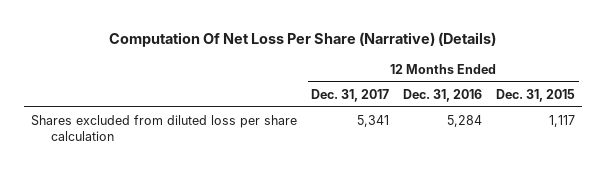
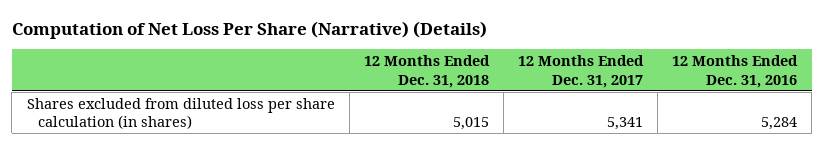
[109,32,497,48] Computation Of Net Loss Per Share (Narrative) (Details) -> [11,20,487,39] Computation of Net Loss Per Share (Narrative) (Details)
[496,88,576,102] Dec. 31, 2015 -> none
none -> [363,55,490,88] 12 Months Ended Dec. 31, 2018
[31,115,298,141] Shares excluded from diluted loss per share calculation -> [26,97,335,130] Shares excluded from diluted loss per share calculation (in shares)

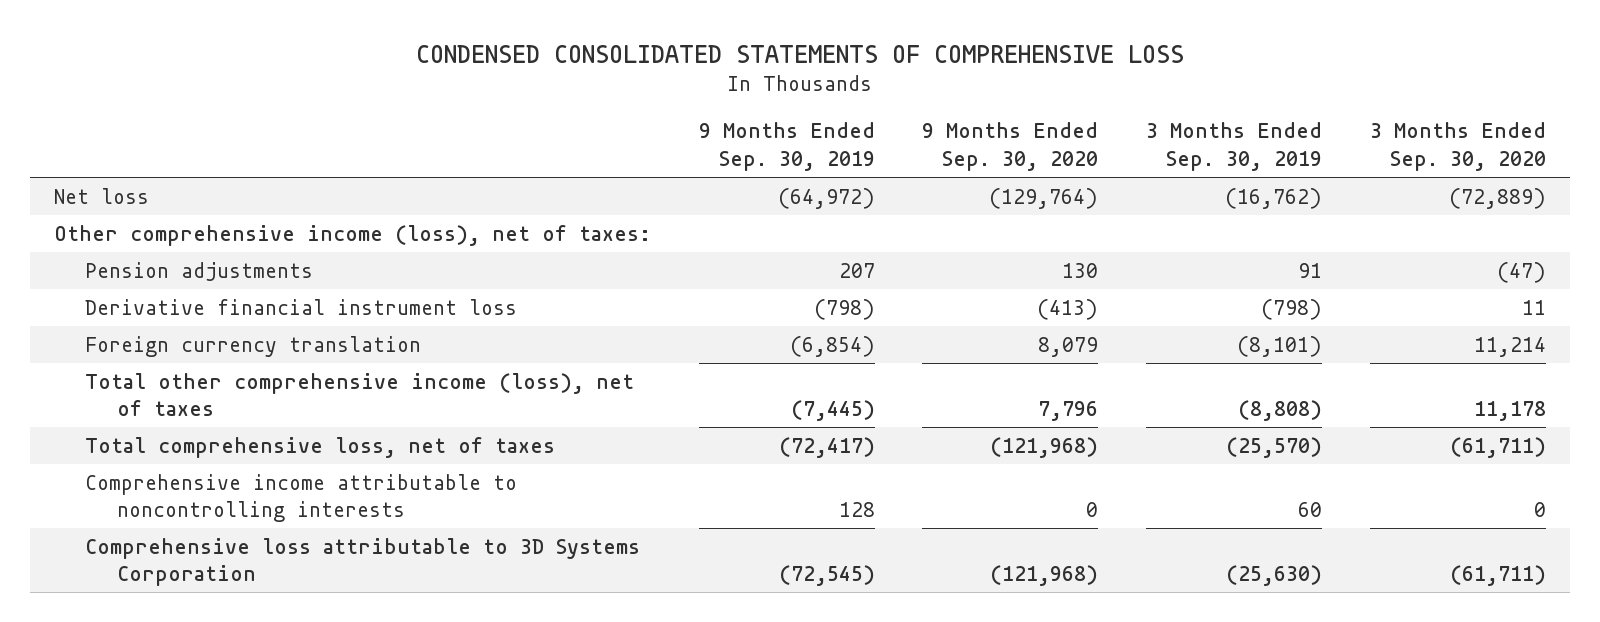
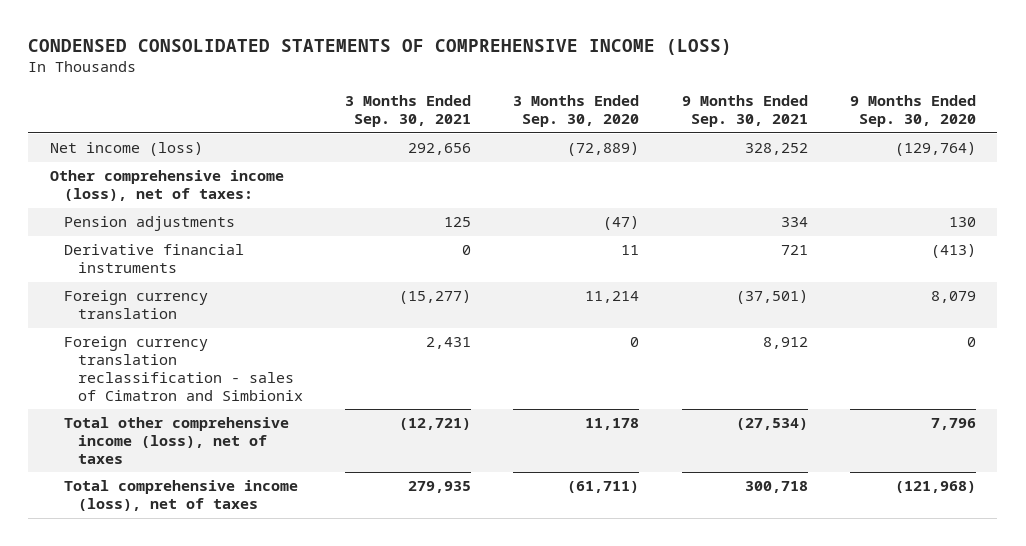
[415,44,1184,63] CONDENSED CONSOLIDATED STATEMENTS OF COMPREHENSIVE LOSS -> [28,38,733,55] CONDENSED CONSOLIDATED STATEMENTS OF COMPREHENSIVE INCOME (LOSS)
[698,122,875,171] 9 Months Ended Sep. 30, 2019 -> none
[1146,122,1323,171] 3 Months Ended Sep. 30, 2019 -> none
none -> [345,95,472,128] 3 Months Ended Sep. 30, 2021
none -> [681,95,808,128] 9 Months Ended Sep. 30, 2021
[53,187,149,204] Net loss -> [49,142,203,157] Net income (loss)
[85,298,518,315] Derivative financial instrument loss -> [63,244,244,274] Derivative financial instruments
none -> [63,336,303,401] Foreign currency translation reclassification - sales of Cimatron and Simbionix
[85,473,518,523] Comprehensive income attributable to noncontrolling interests -> none
[85,537,641,587] Comprehensive loss attributable to 3D Systems Corporation -> none
[85,436,556,458] Total comprehensive loss, net of taxes -> [63,480,298,512] Total comprehensive income (loss), net of taxes

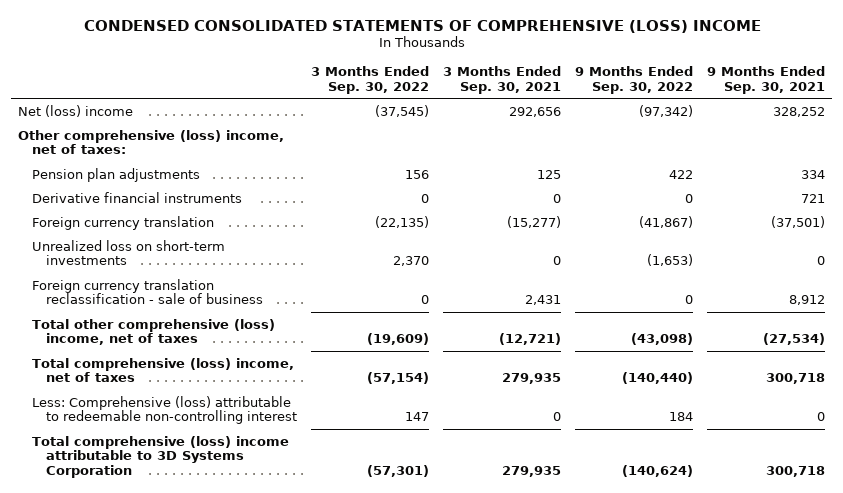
[28,38,733,55] CONDENSED CONSOLIDATED STATEMENTS OF COMPREHENSIVE INCOME (LOSS) -> [83,19,761,33] CONDENSED CONSOLIDATED STATEMENTS OF COMPREHENSIVE (LOSS) INCOME
[513,95,640,128] 3 Months Ended Sep. 30, 2020 -> none
[850,95,977,128] 9 Months Ended Sep. 30, 2020 -> none
none -> [311,66,430,94] 3 Months Ended Sep. 30, 2022
none -> [574,66,693,94] 9 Months Ended Sep. 30, 2022
[49,142,203,157] Net income (loss) -> [18,104,134,117] Net (loss) income
[49,170,284,202] Other comprehensive income (loss), net of taxes: -> [18,129,285,155] Other comprehensive (loss) income, net of taxes:
[63,216,235,232] Pension adjustments -> [32,167,201,182] Pension plan adjustments
none -> [32,239,226,266] Unrealized loss on short-term investments
[63,336,303,401] Foreign currency translation reclassification - sales of Cimatron and Simbionix -> [32,278,264,305] Foreign currency translation reclassification - sale of business
[63,417,289,465] Total other comprehensive income (loss), net of taxes -> [32,318,276,346] Total other comprehensive (loss) income, net of taxes
[63,480,298,512] Total comprehensive income (loss), net of taxes -> [32,357,295,383] Total comprehensive (loss) income, net of taxes
none -> [32,395,298,425] Less: Comprehensive (loss) attributable to redeemable non-controlling interest
none -> [32,435,290,478] Total comprehensive (loss) income attributable to 3D Systems Corporation

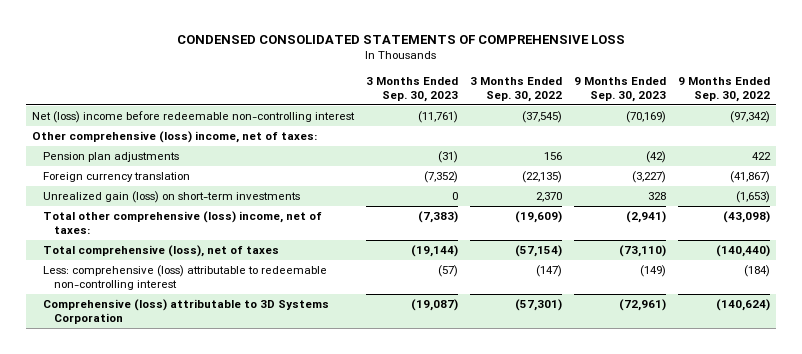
[83,19,761,33] CONDENSED CONSOLIDATED STATEMENTS OF COMPREHENSIVE (LOSS) INCOME -> [176,34,625,44] CONDENSED CONSOLIDATED STATEMENTS OF COMPREHENSIVE LOSS
[443,66,562,94] 3 Months Ended Sep. 30, 2021 -> none
[706,66,825,94] 9 Months Ended Sep. 30, 2021 -> none
none -> [365,76,458,102] 3 Months Ended Sep. 30, 2023
none -> [573,76,666,102] 9 Months Ended Sep. 30, 2023
[18,104,134,117] Net (loss) income -> [31,111,355,124] Net (loss) income before redeemable non-controlling interest
[32,191,243,203] Derivative financial instruments -> none
[32,278,264,305] Foreign currency translation reclassification - sale of business -> none
[32,239,226,266] Unrealized loss on short-term investments -> [43,191,301,204] Unrealized gain (loss) on short-term investments
[32,318,276,346] Total other comprehensive (loss) income, net of taxes -> [43,211,323,235] Total other comprehensive (loss) income, net of taxes:
[32,357,295,383] Total comprehensive (loss) income, net of taxes -> [43,245,280,258] Total comprehensive (loss), net of taxes
[32,395,298,425] Less: Comprehensive (loss) attributable to redeemable non-controlling interest -> [43,265,328,291] Less: comprehensive (loss) attributable to redeemable non-controlling interest
[405,412,430,422] 147 -> [535,265,562,278] (147)
[668,412,693,422] 184 -> [743,265,770,278] (184)
[32,435,290,478] Total comprehensive (loss) income attributable to 3D Systems Corporation -> [43,299,330,325] Comprehensive (loss) attributable to 3D Systems Corporation

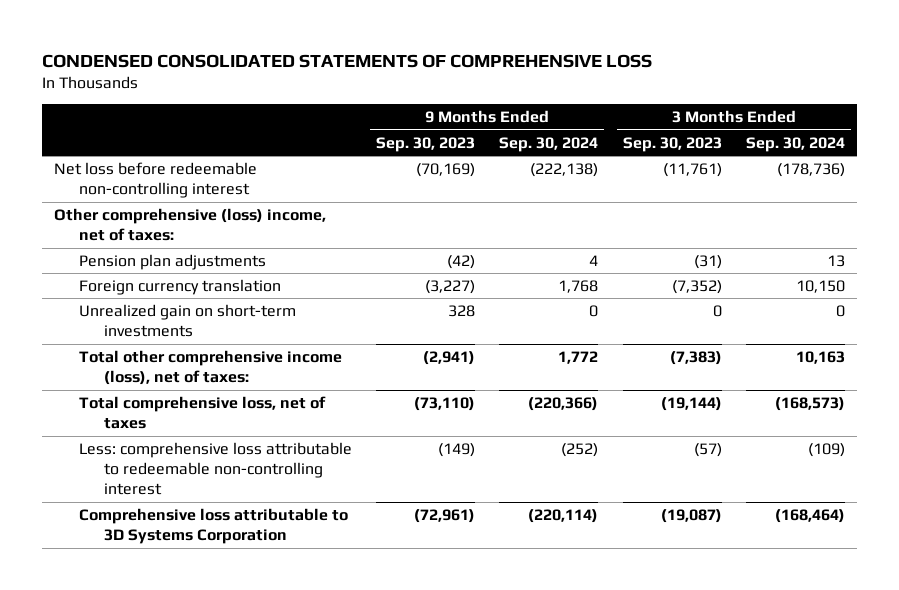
[469,76,562,102] 3 Months Ended Sep. 30, 2022 -> none
[677,76,770,102] 9 Months Ended Sep. 30, 2022 -> none
none -> [499,136,599,152] Sep. 30, 2024
none -> [745,136,845,152] Sep. 30, 2024
[31,111,355,124] Net (loss) income before redeemable non-controlling interest -> [53,161,257,199] Net loss before redeemable non-controlling interest
[43,191,301,204] Unrealized gain (loss) on short-term investments -> [79,303,297,338] Unrealized gain on short-term investments
[43,211,323,235] Total other comprehensive (loss) income, net of taxes: -> [79,349,343,386] Total other comprehensive income (loss), net of taxes:
[43,245,280,258] Total comprehensive (loss), net of taxes -> [79,395,327,430] Total comprehensive loss, net of taxes
[43,265,328,291] Less: comprehensive (loss) attributable to redeemable non-controlling interest -> [79,441,353,496] Less: comprehensive loss attributable to redeemable non-controlling interest
[43,299,330,325] Comprehensive (loss) attributable to 3D Systems Corporation -> [79,507,349,545] Comprehensive loss attributable to 3D Systems Corporation

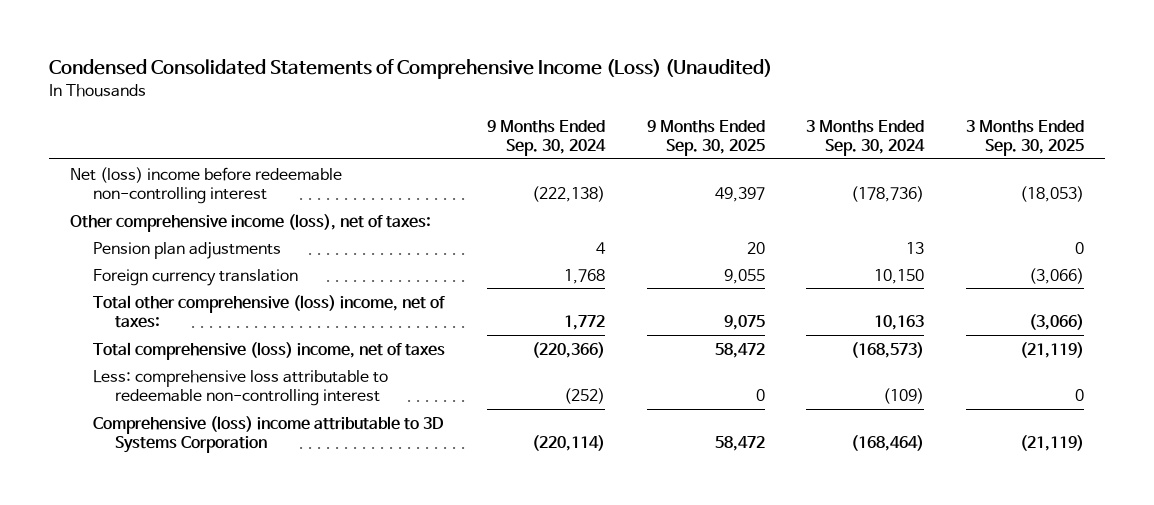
[41,53,652,68] CONDENSED CONSOLIDATED STATEMENTS OF COMPREHENSIVE LOSS -> [49,59,773,80] Condensed Consolidated Statements of Comprehensive Income (Loss) (Unaudited)
[376,136,476,152] Sep. 30, 2023 -> none
[622,136,722,152] Sep. 30, 2023 -> none
none -> [646,119,765,156] 9 Months Ended Sep. 30, 2025
none -> [966,119,1085,156] 3 Months Ended Sep. 30, 2025
[53,161,257,199] Net loss before redeemable non-controlling interest -> [70,166,343,204] Net (loss) income before redeemable non-controlling interest
[53,207,326,242] Other comprehensive (loss) income, net of taxes: -> [70,213,432,232] Other comprehensive income (loss), net of taxes:
[79,303,297,338] Unrealized gain on short-term investments -> none
[79,349,343,386] Total other comprehensive income (loss), net of taxes: -> [92,294,445,328] Total other comprehensive (loss) income, net of taxes:
[79,395,327,430] Total comprehensive loss, net of taxes -> [92,341,445,360] Total comprehensive (loss) income, net of taxes
[79,507,349,545] Comprehensive loss attributable to 3D Systems Corporation -> [92,415,444,453] Comprehensive (loss) income attributable to 3D Systems Corporation

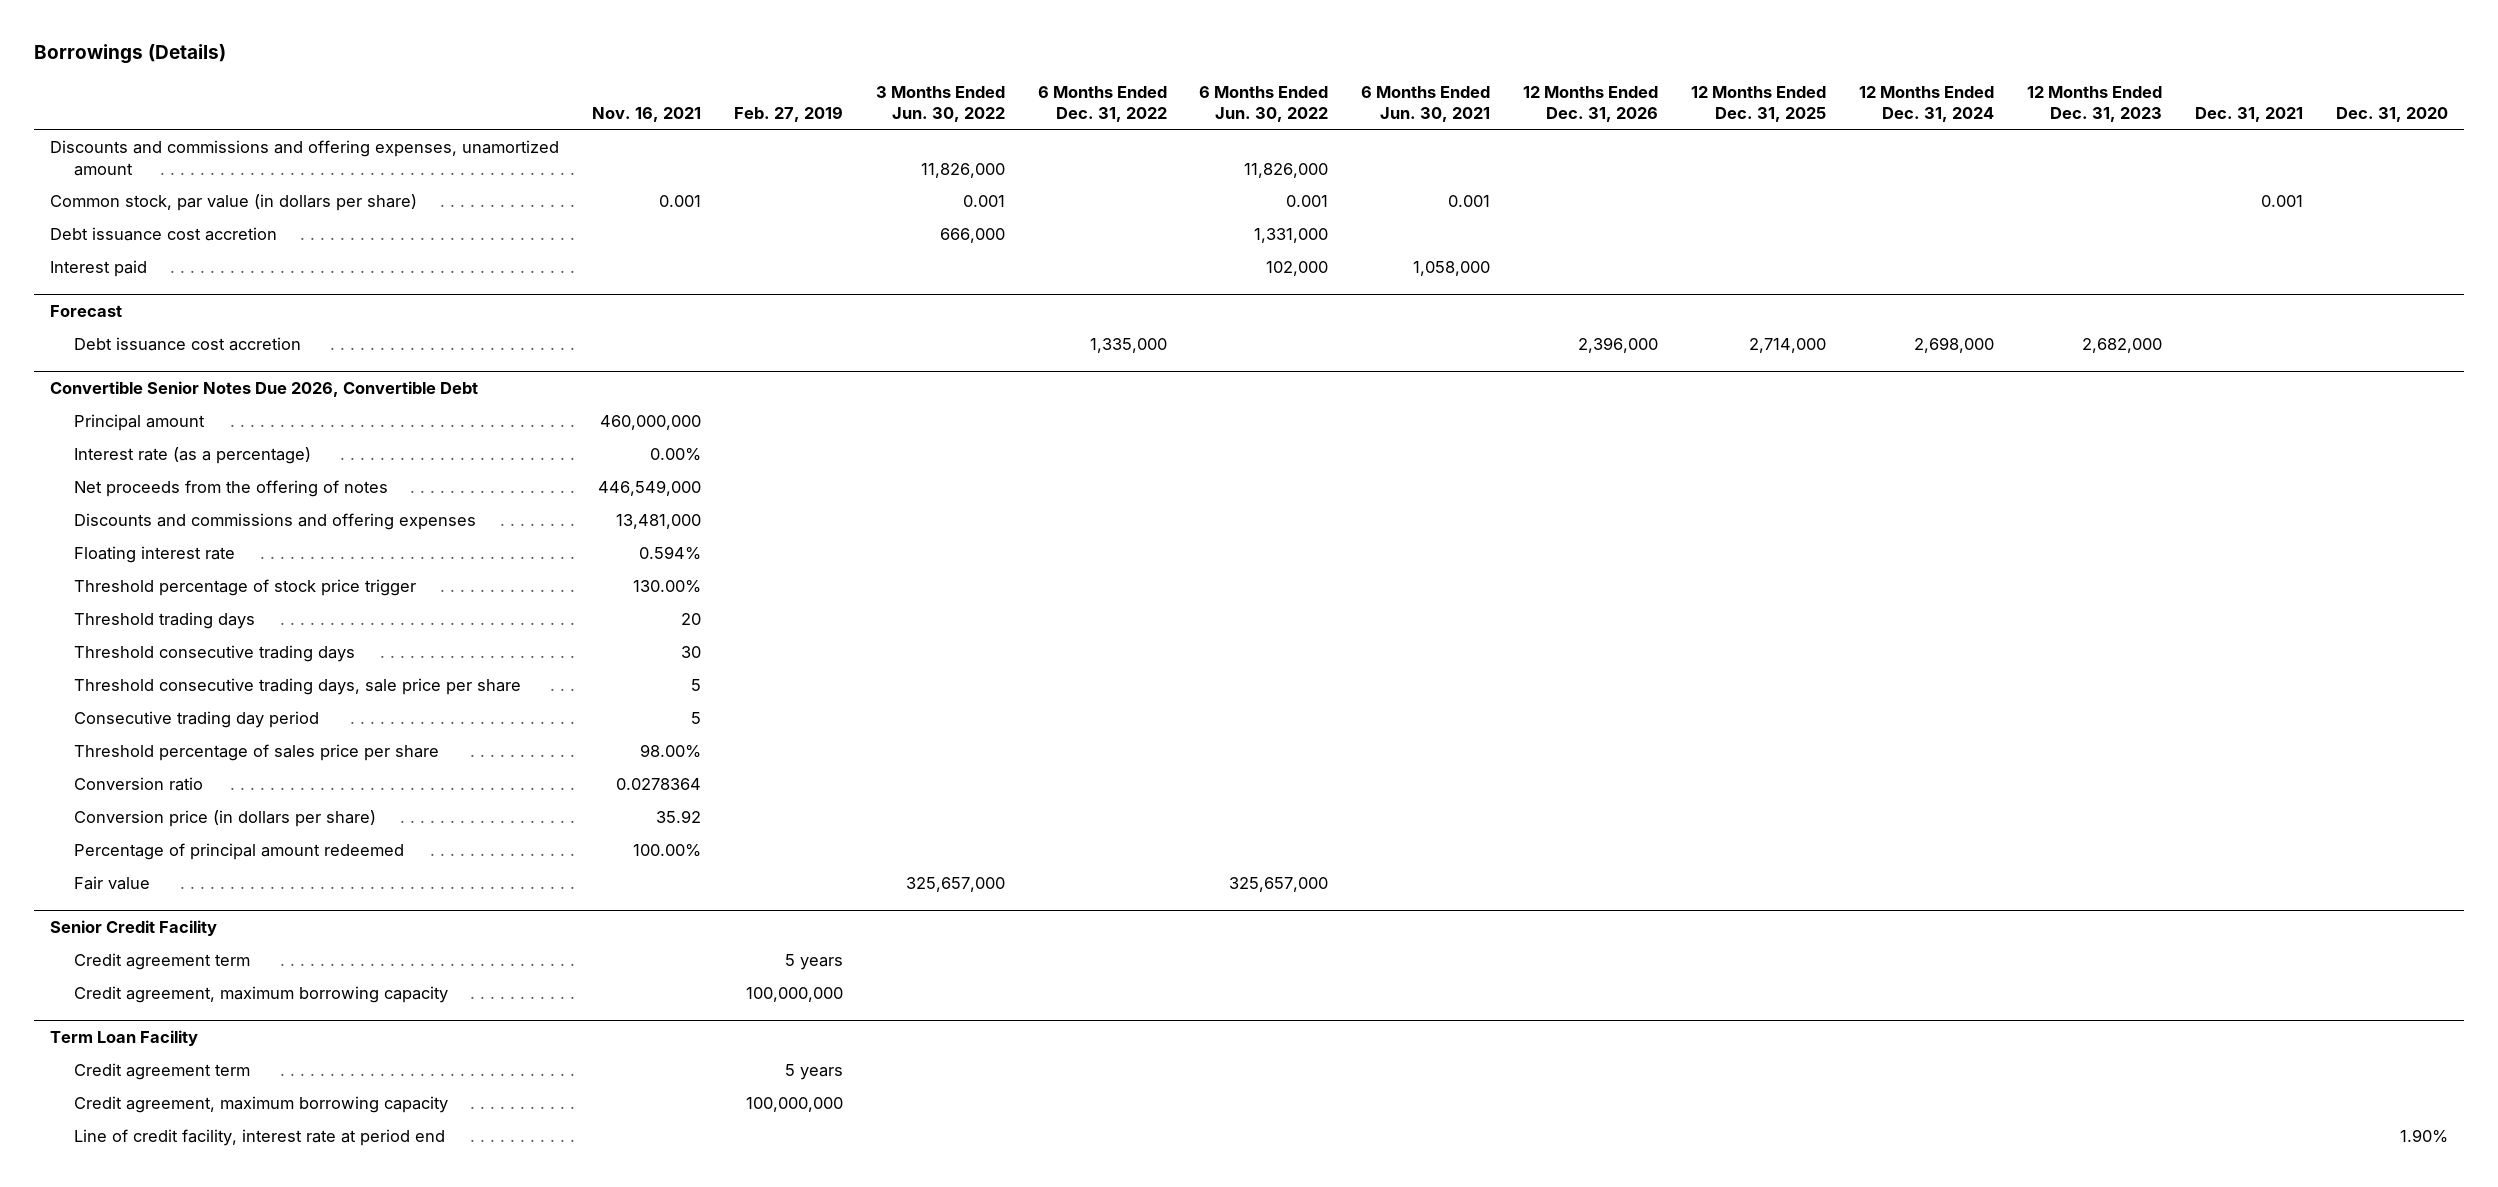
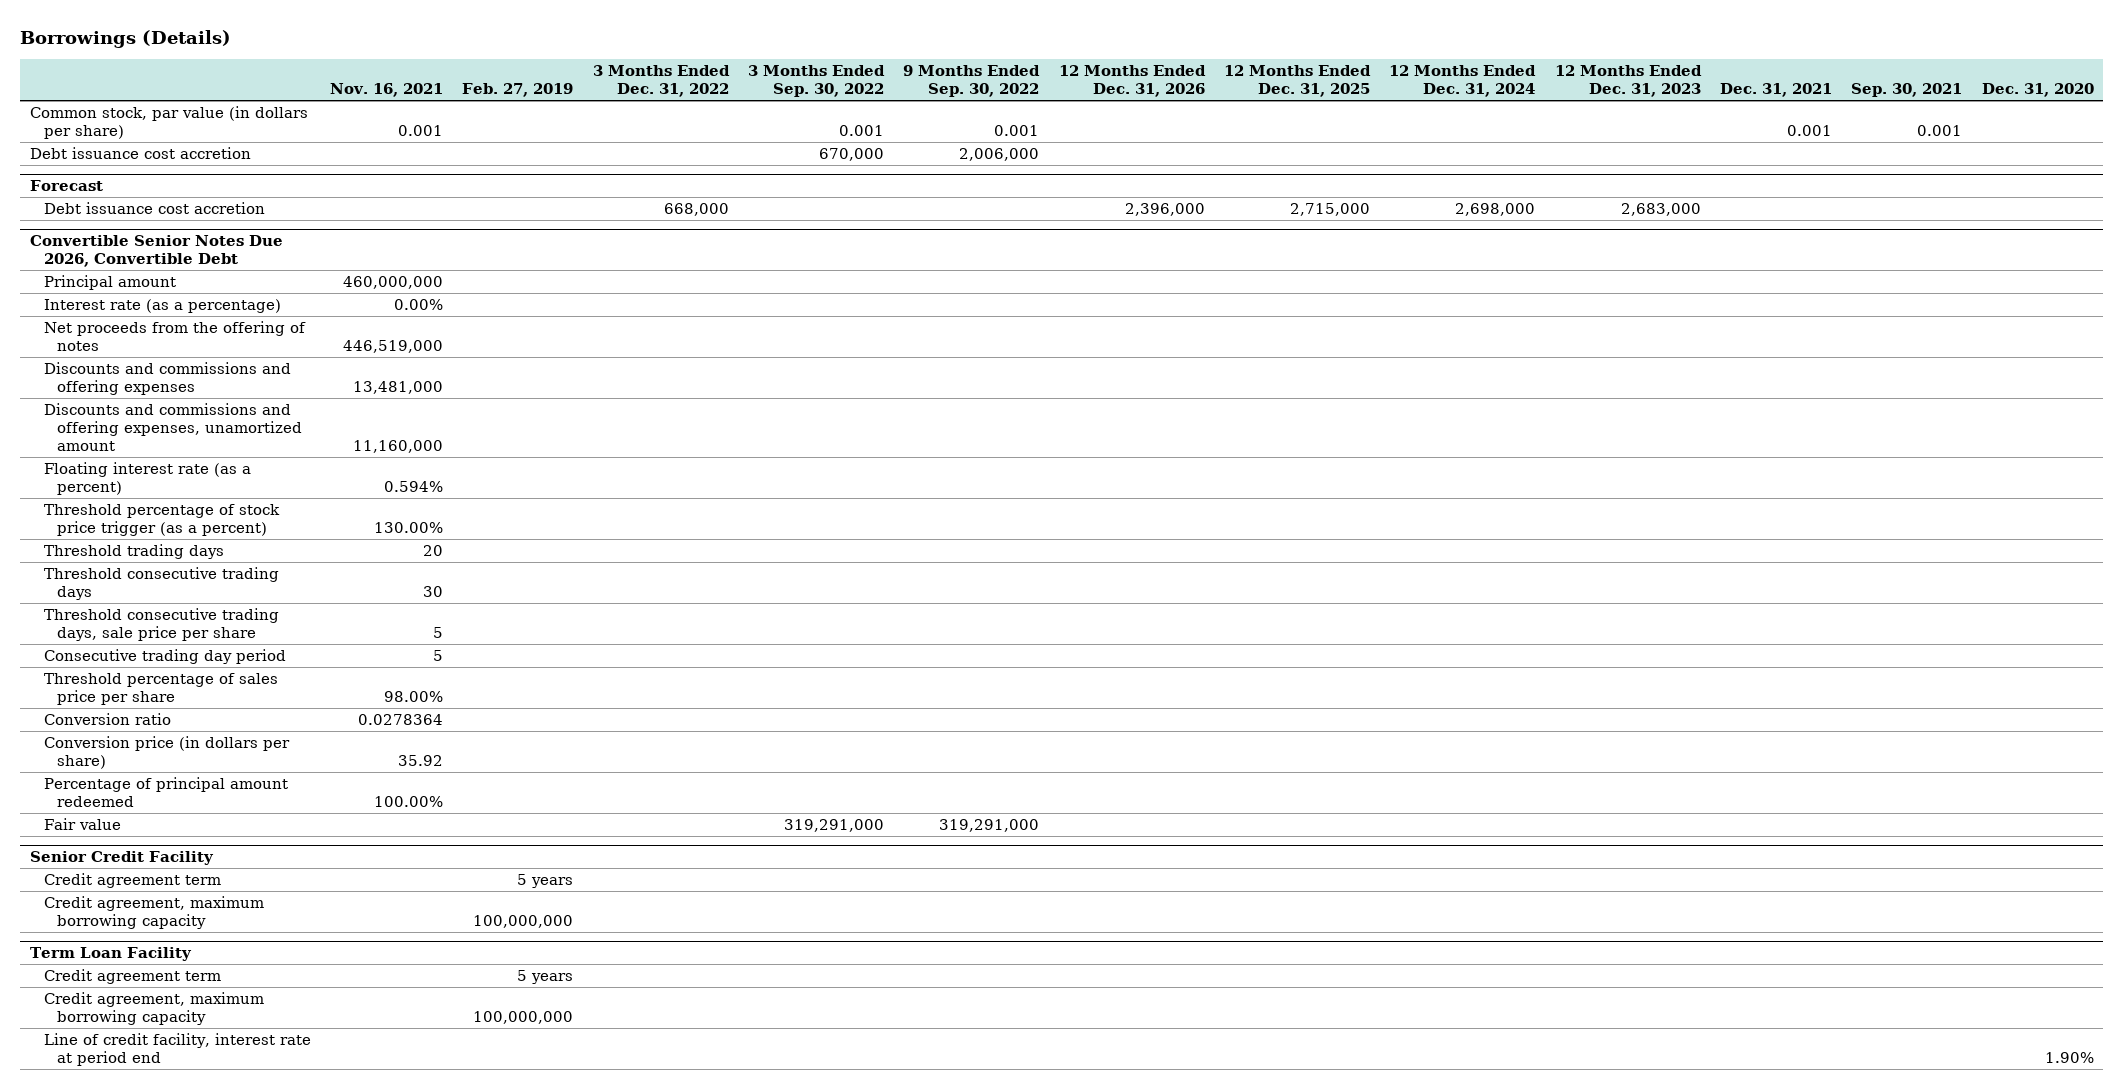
[875,86,1005,123] 3 Months Ended Jun. 30, 2022 -> none
[1037,86,1167,123] 6 Months Ended Dec. 31, 2022 -> none
[1199,86,1329,123] 6 Months Ended Jun. 30, 2022 -> none
[1361,86,1491,123] 6 Months Ended Jun. 30, 2021 -> none
none -> [592,65,730,98] 3 Months Ended Dec. 31, 2022
none -> [747,65,885,98] 3 Months Ended Sep. 30, 2022
none -> [903,65,1041,98] 9 Months Ended Sep. 30, 2022
none -> [1851,83,1963,98] Sep. 30, 2021
[50,140,560,176] Discounts and commissions and offering expenses, unamortized amount -> none
[50,260,148,278] Interest paid -> none
[1749,338,1827,354] 2,714,000 -> [1289,203,1370,217] 2,715,000
[2081,338,2162,354] 2,682,000 -> [1620,203,1701,217] 2,683,000
[597,480,701,497] 446,549,000 -> [342,340,443,354] 446,519,000
none -> [43,403,303,452] Discounts and commissions and offering expenses, unamortized amount
[74,546,236,564] Floating interest rate -> [43,462,251,496] Floating interest rate (as a percent)
[74,579,417,597] Threshold percentage of stock price trigger -> [43,504,280,537] Threshold percentage of stock price trigger (as a percent)

